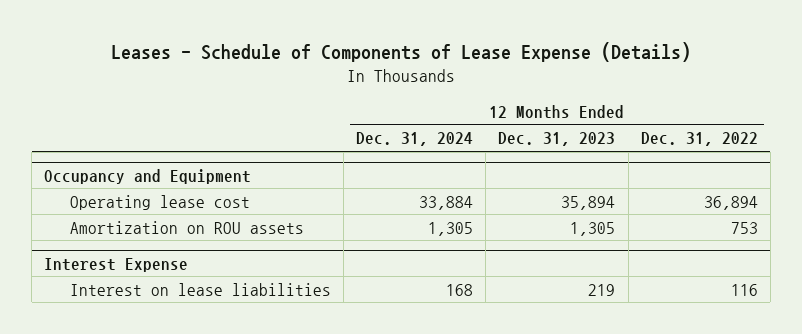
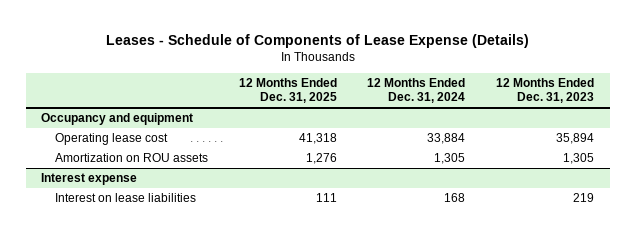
[640,132,758,147] Dec. 31, 2022 -> none
none -> [238,78,337,104] 12 Months Ended Dec. 31, 2025
[44,168,252,184] Occupancy and Equipment -> [41,113,194,126] Occupancy and equipment
[44,257,189,272] Interest Expense -> [41,173,138,186] Interest expense

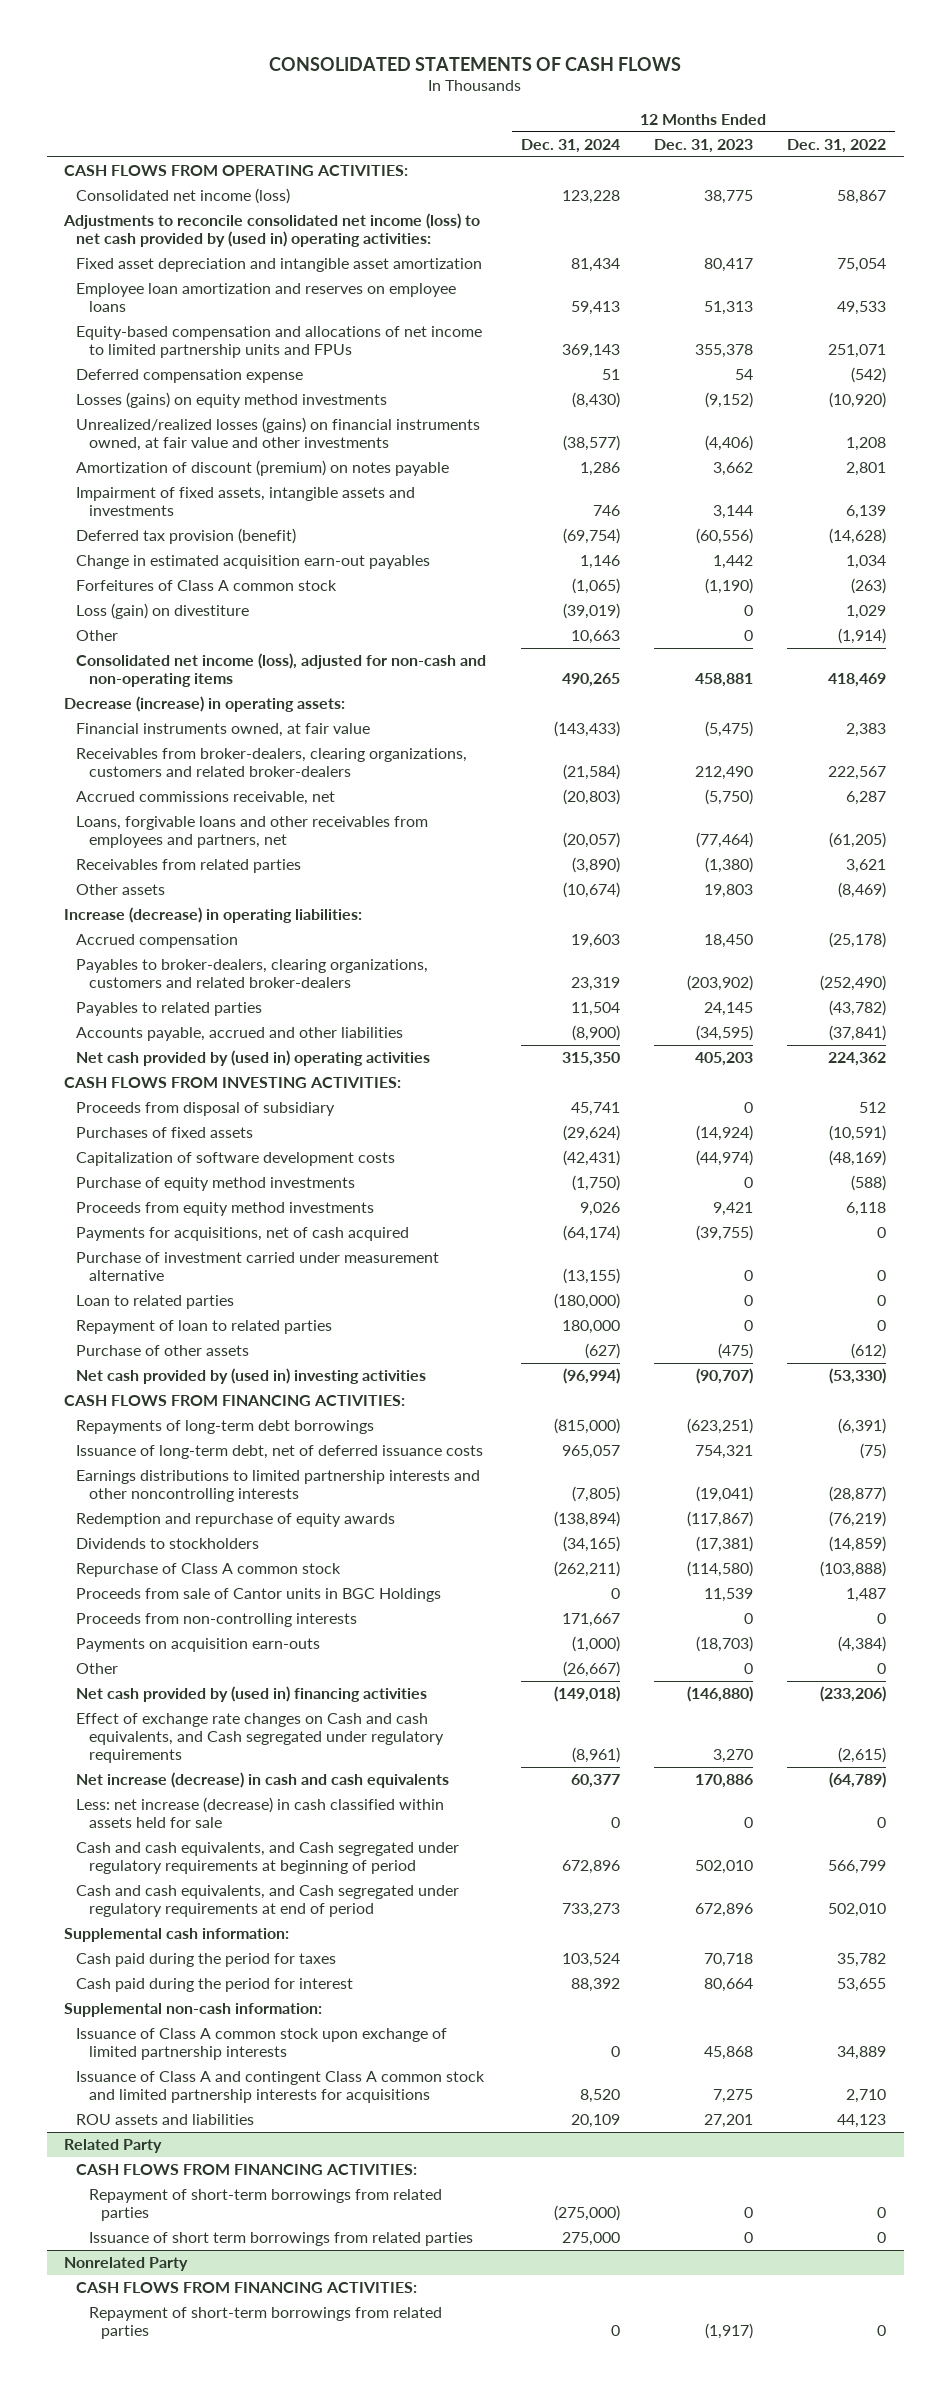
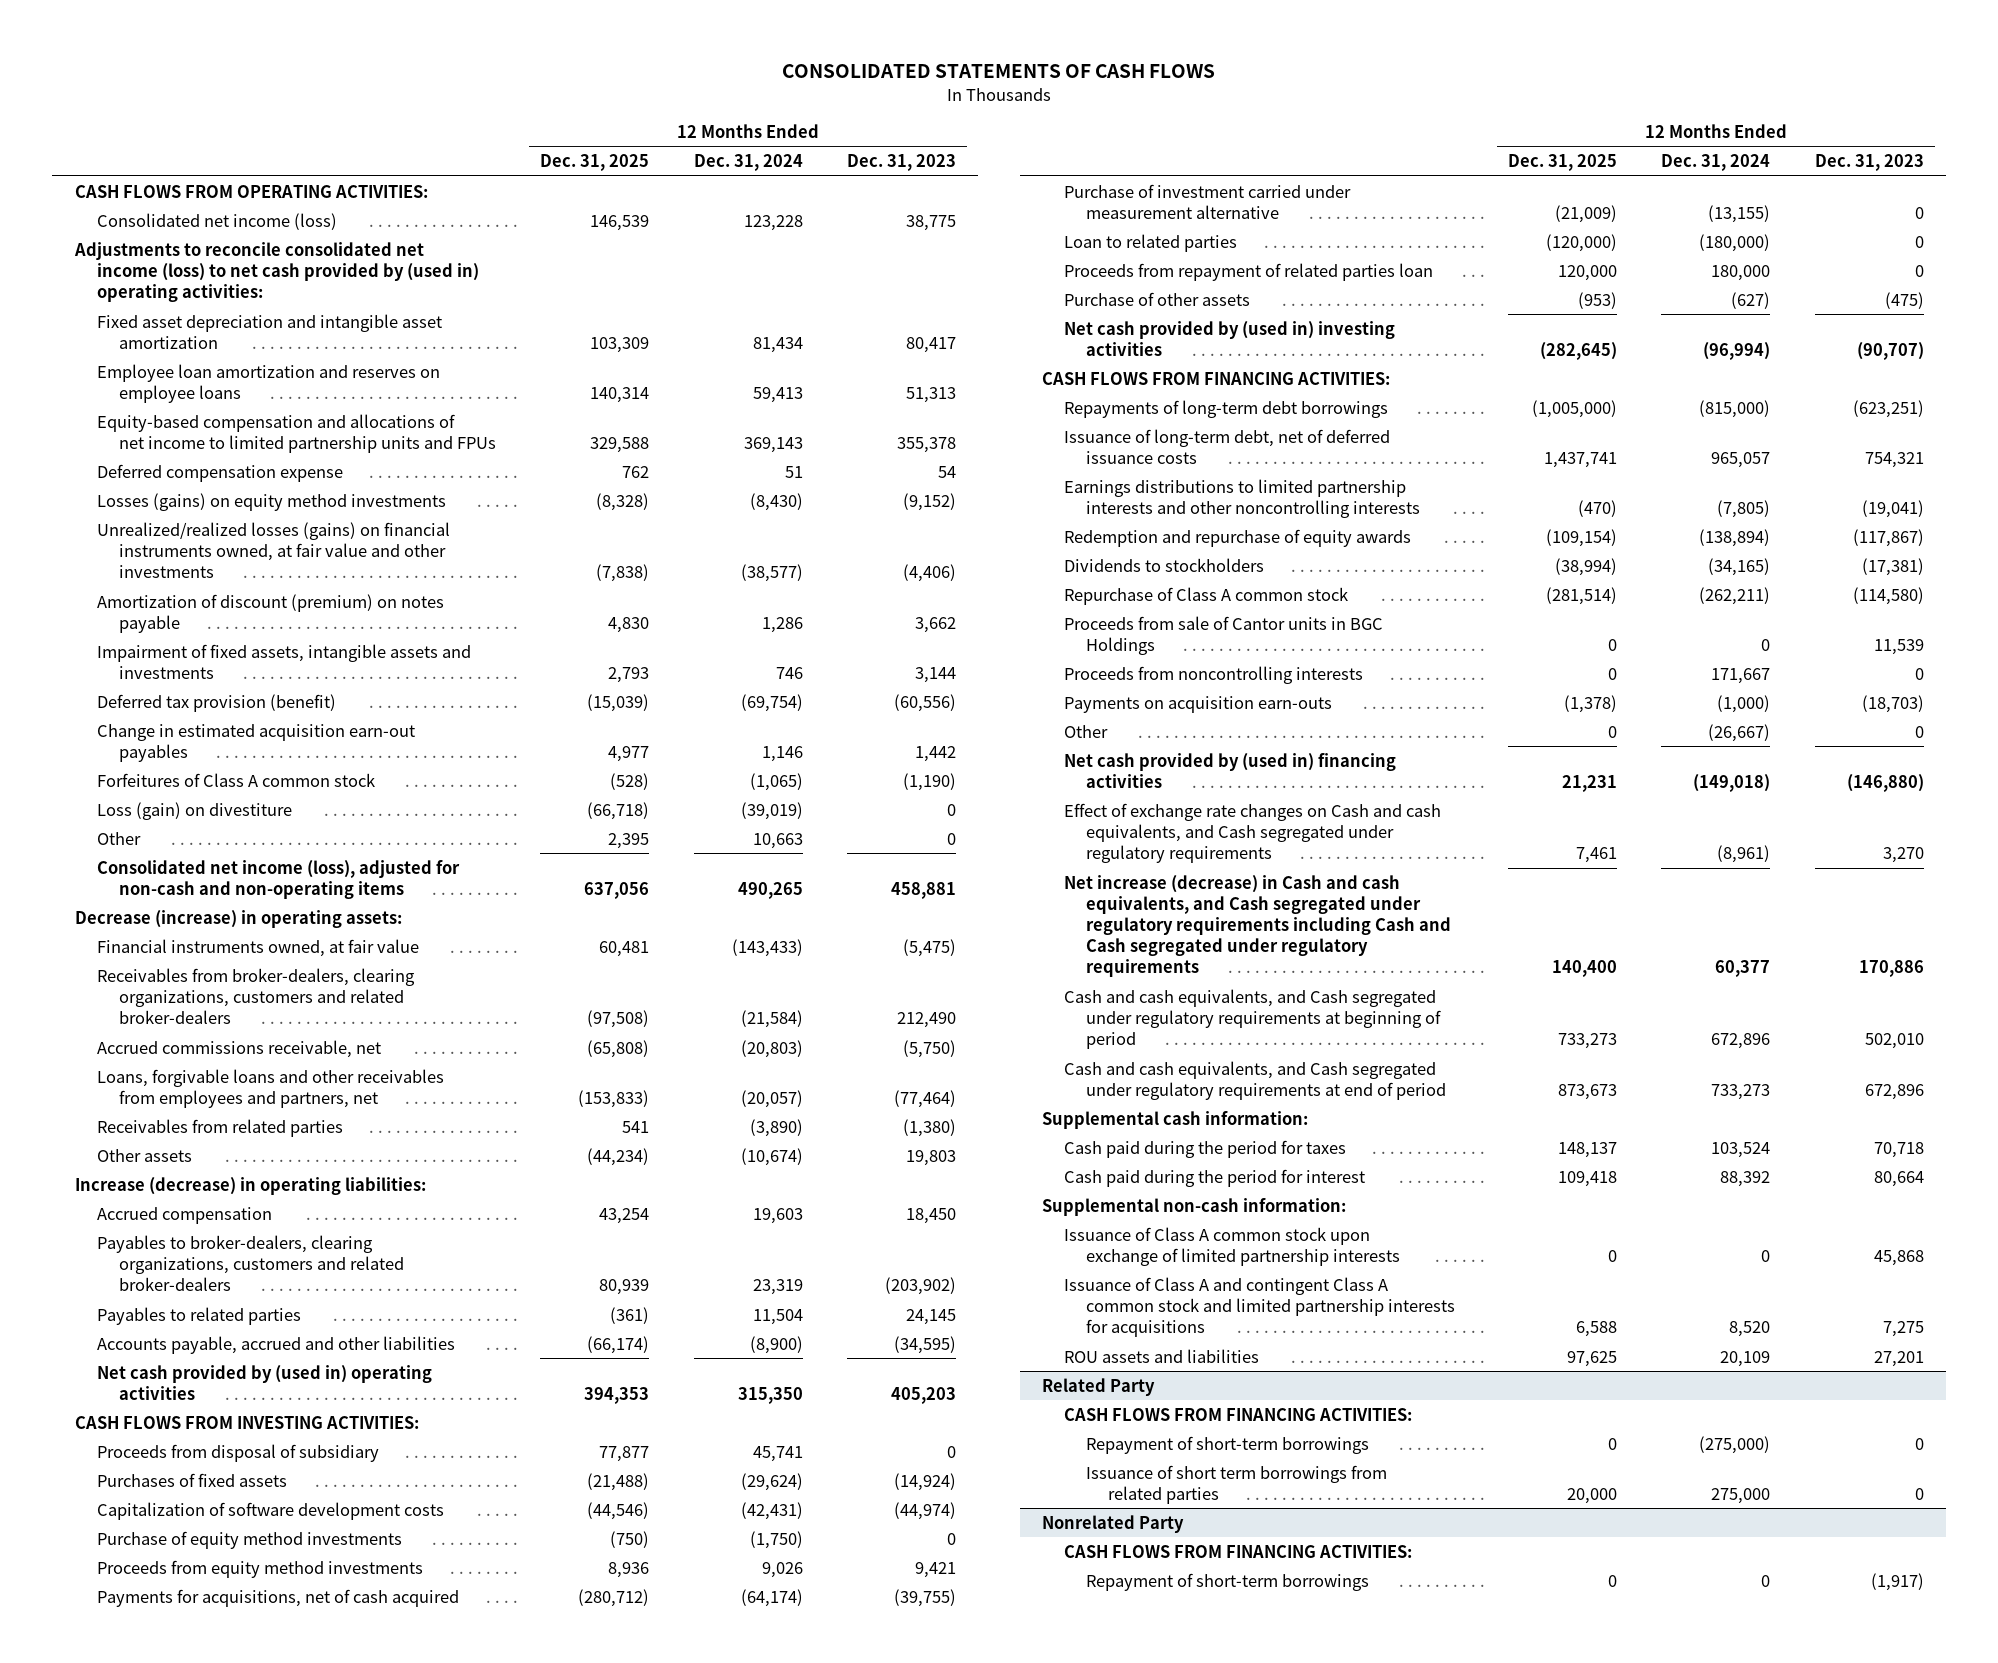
[787,138,887,153] Dec. 31, 2022 -> none
none -> [540,154,650,172] Dec. 31, 2025
[76,1320,333,1335] Repayment of loan to related parties -> [1064,262,1434,281] Proceeds from repayment of related parties loan
[76,1613,358,1628] Proceeds from non-controlling interests -> [1064,665,1364,684] Proceeds from noncontrolling interests
[76,1797,445,1828] Less: net increase (decrease) in cash classified within assets held for sale -> none
[76,1772,450,1789] Net increase (decrease) in cash and cash equivalents -> [1064,874,1452,978] Net increase (decrease) in Cash and cash equivalents, and Cash segregated under regulatory requirements including Cash and Cash segregated under regulatory requirements
[88,2189,442,2221] Repayment of short-term borrowings from related parties -> [1086,1435,1370,1454] Repayment of short-term borrowings
[88,2307,442,2339] Repayment of short-term borrowings from related parties -> [1086,1572,1370,1591] Repayment of short-term borrowings

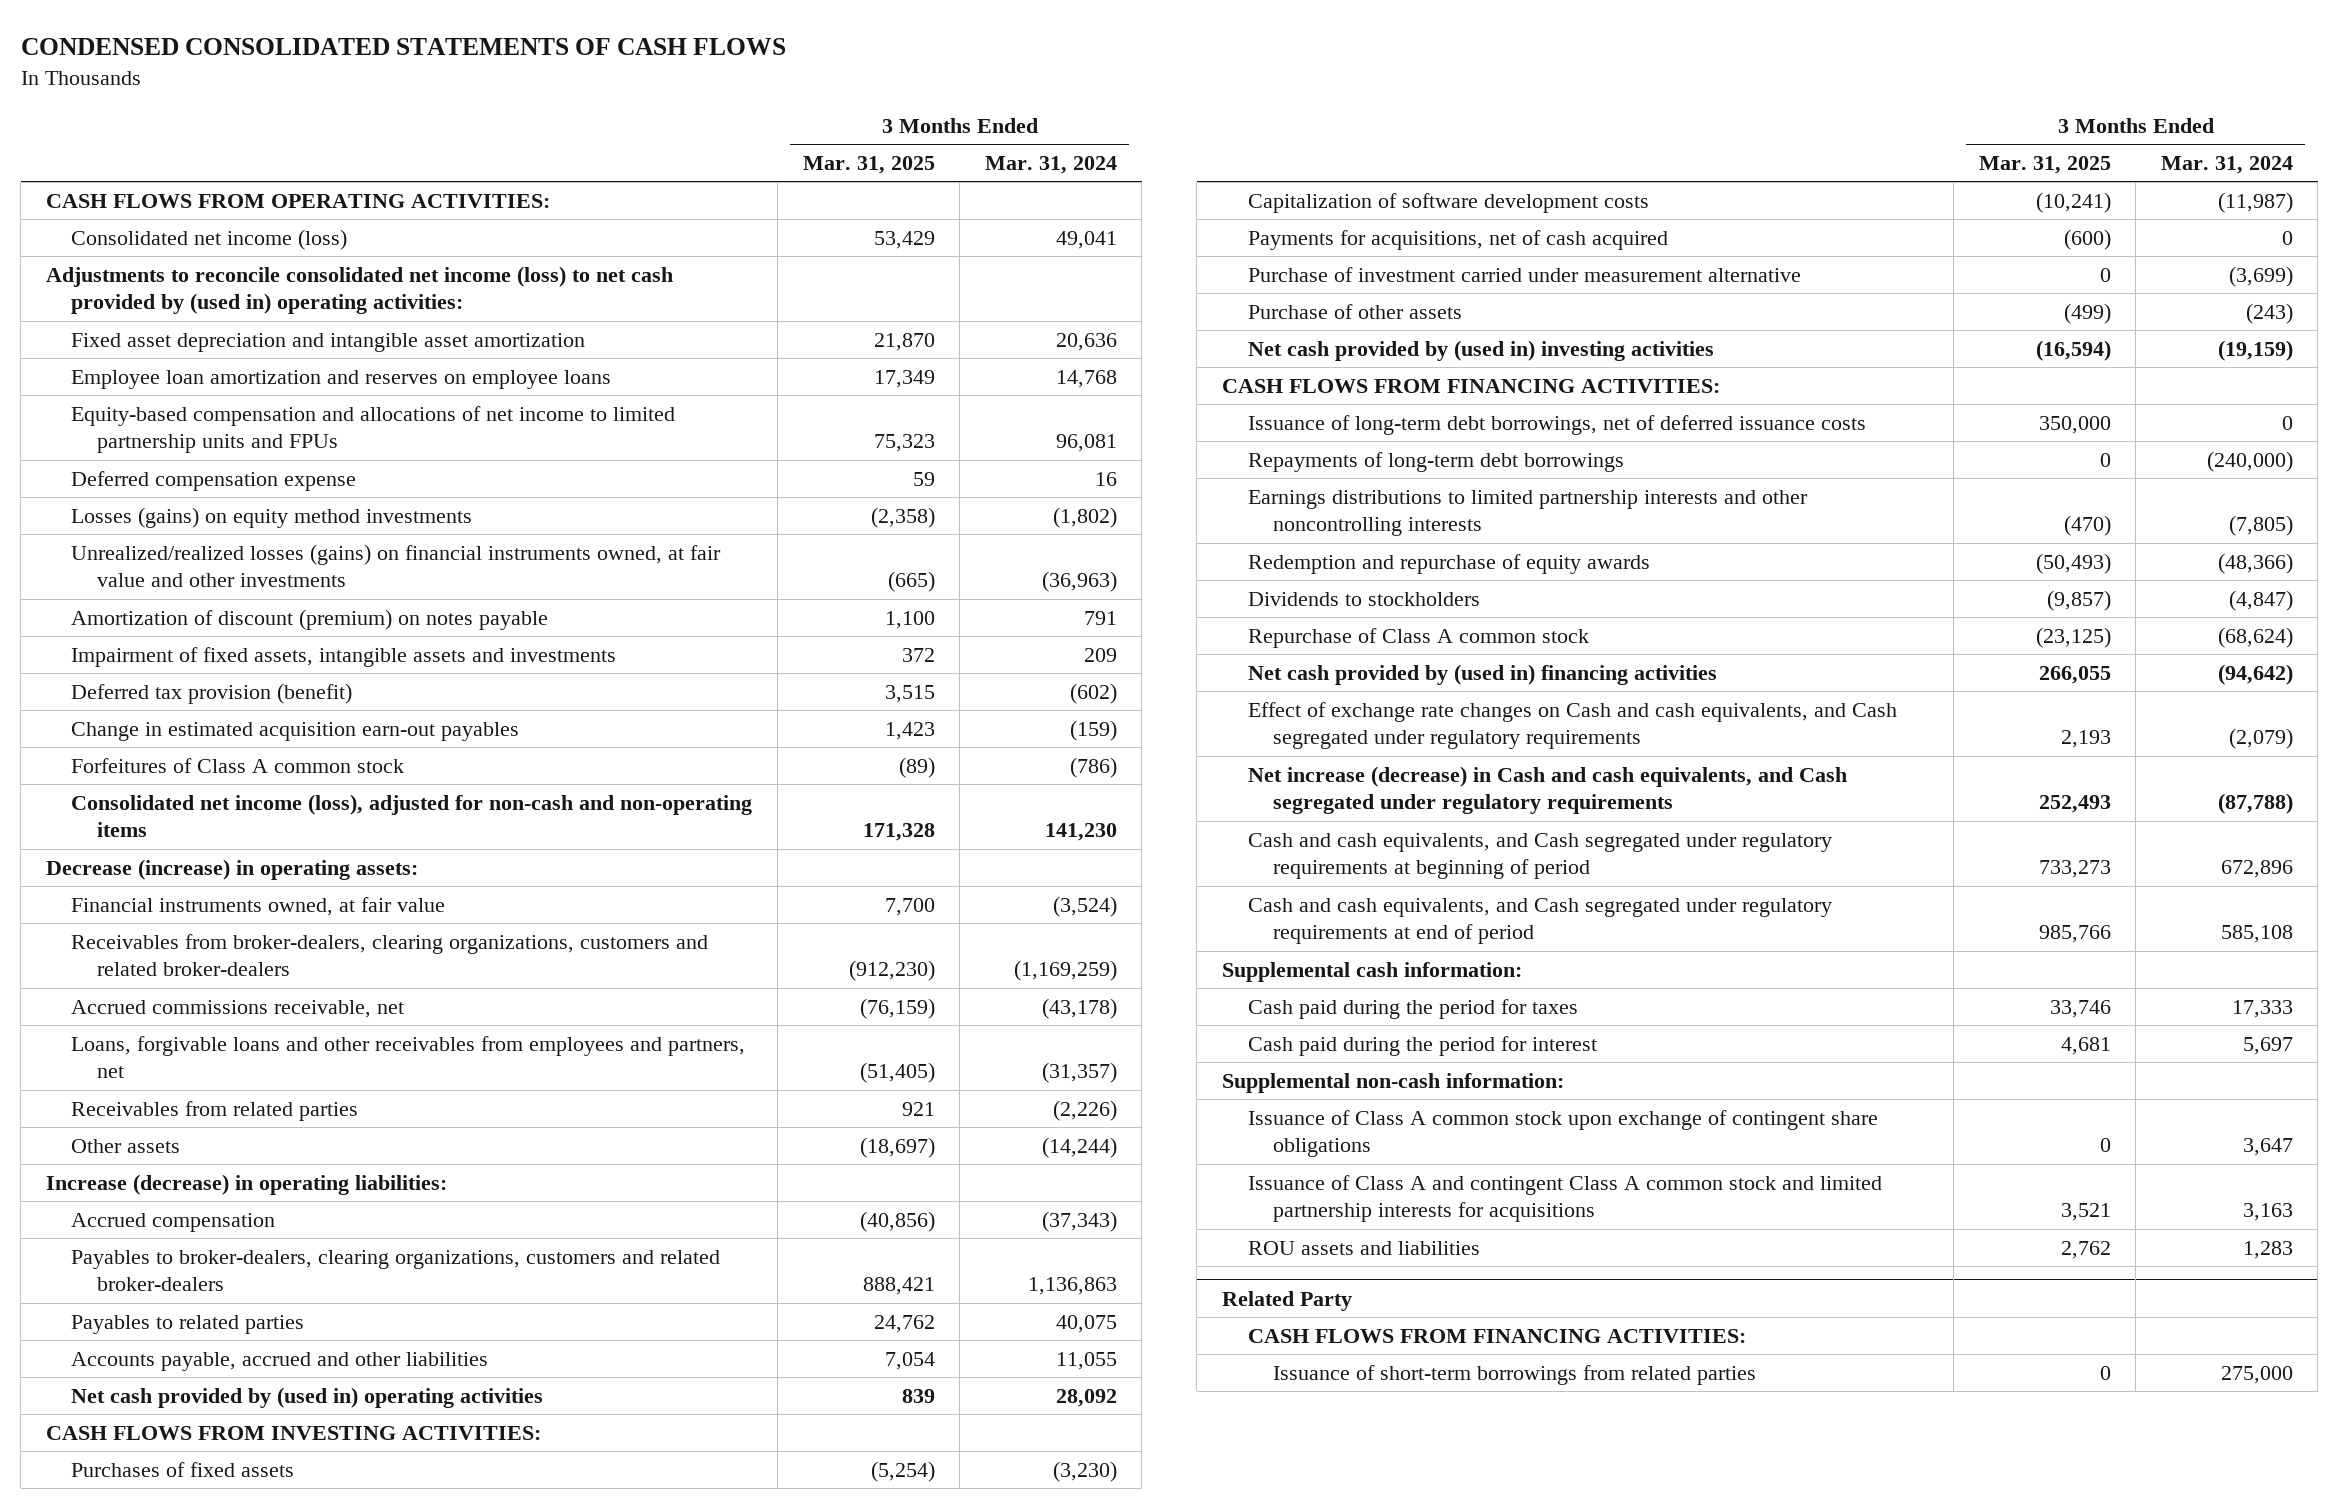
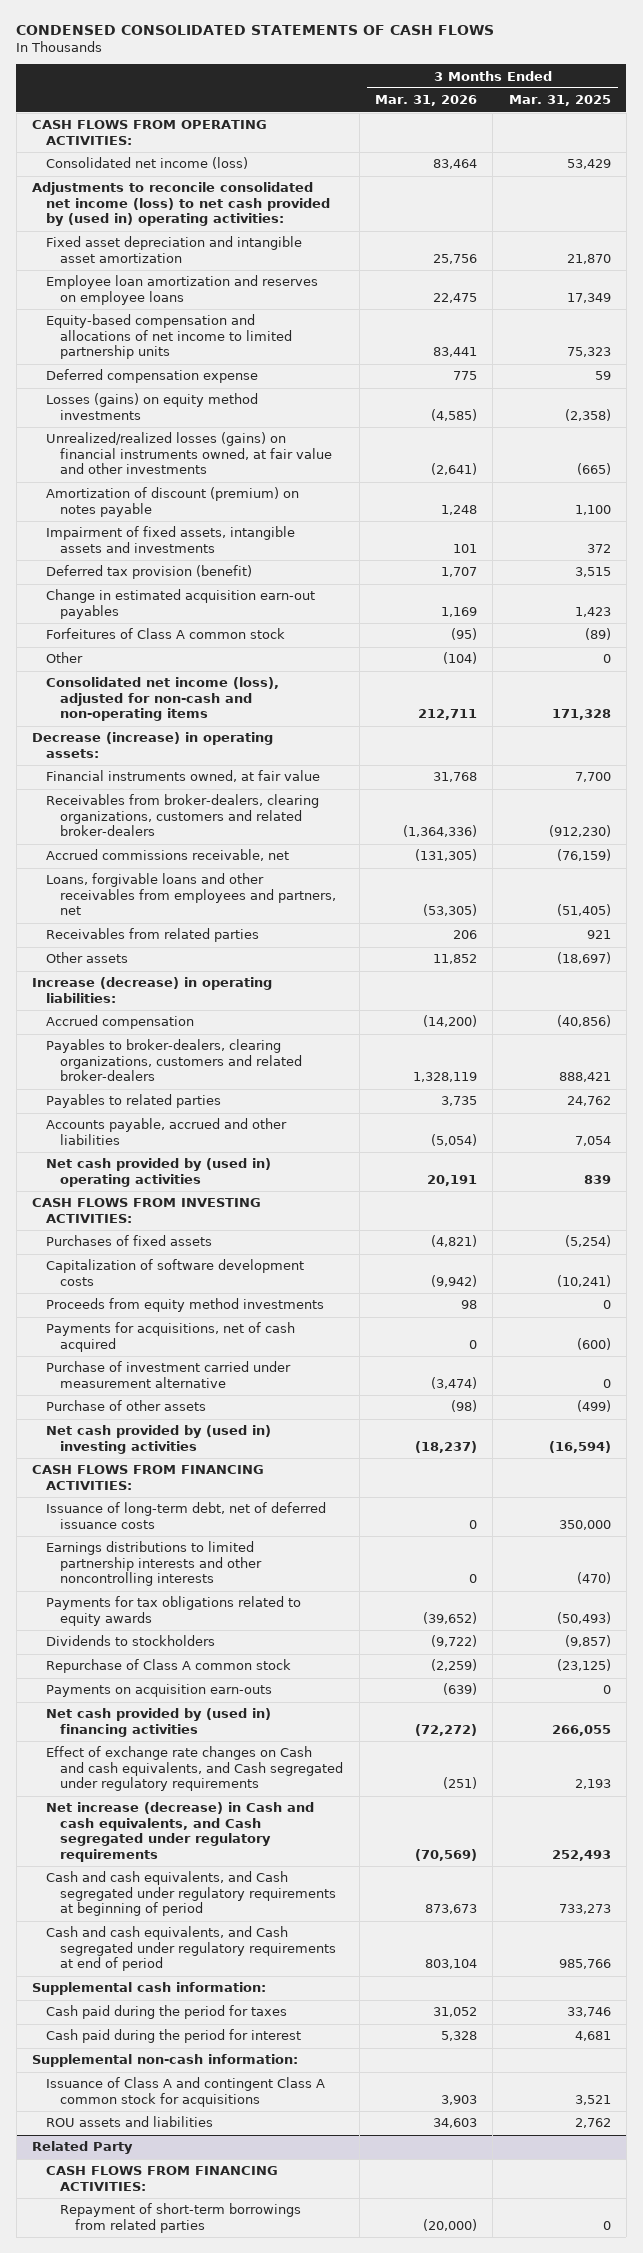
[984,155,1117,174] Mar. 31, 2024 -> none
none -> [375,95,478,107] Mar. 31, 2026
[71,405,676,454] Equity-based compensation and allocations of net income to limited partnership units and FPUs -> [46,314,293,360] Equity-based compensation and allocations of net income to limited partnership units
none -> [46,652,84,664] Other
none -> [46,1298,325,1313] Proceeds from equity method investments
[1247,451,1624,472] Repayments of long-term debt borrowings -> none
[1247,414,1866,435] Issuance of long-term debt borrowings, net of deferred issuance costs -> [46,1502,327,1529] Issuance of long-term debt, net of deferred issuance costs
[1247,553,1650,574] Redemption and repurchase of equity awards -> [46,1596,302,1626] Payments for tax obligations related to equity awards
none -> [46,1684,273,1698] Payments on acquisition earn-outs
[1247,1109,1878,1158] Issuance of Class A common stock upon exchange of contingent share obligations -> none
[1247,1174,1882,1223] Issuance of Class A and contingent Class A common stock and limited partnership interests for acquisitions -> [46,2077,326,2107] Issuance of Class A and contingent Class A common stock for acquisitions
[1273,1364,1757,1385] Issuance of short-term borrowings from related parties -> [60,2203,302,2233] Repayment of short-term borrowings from related parties

